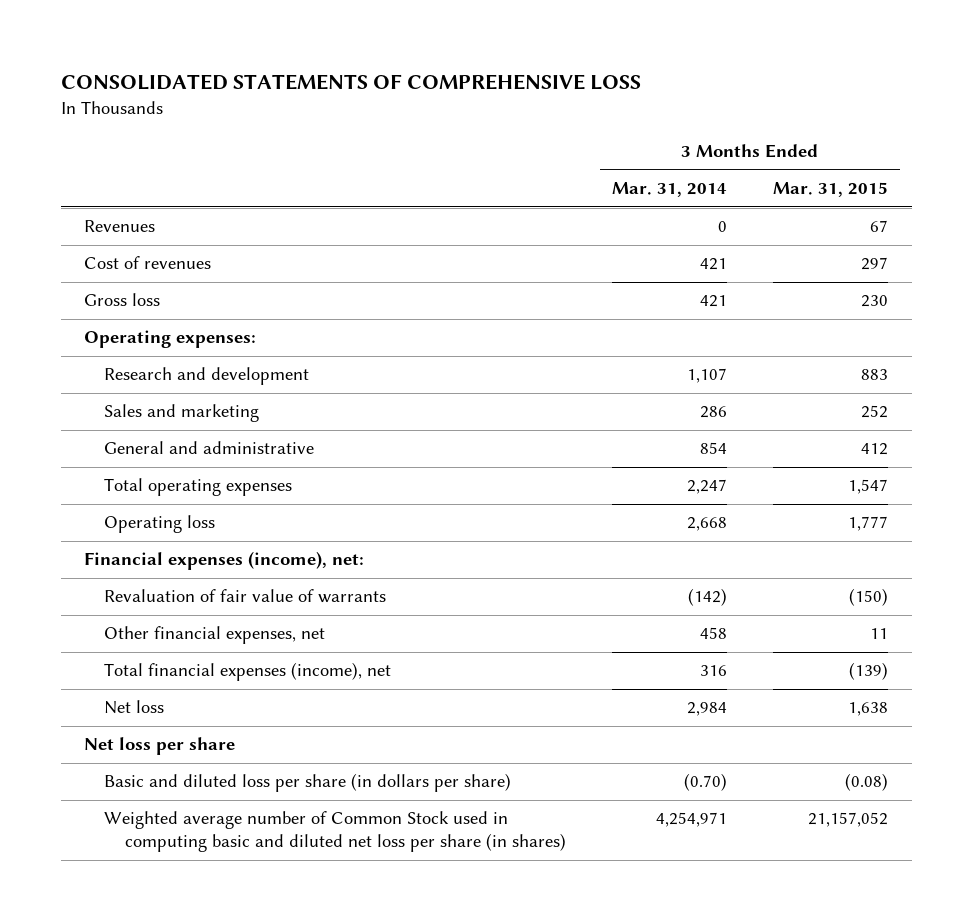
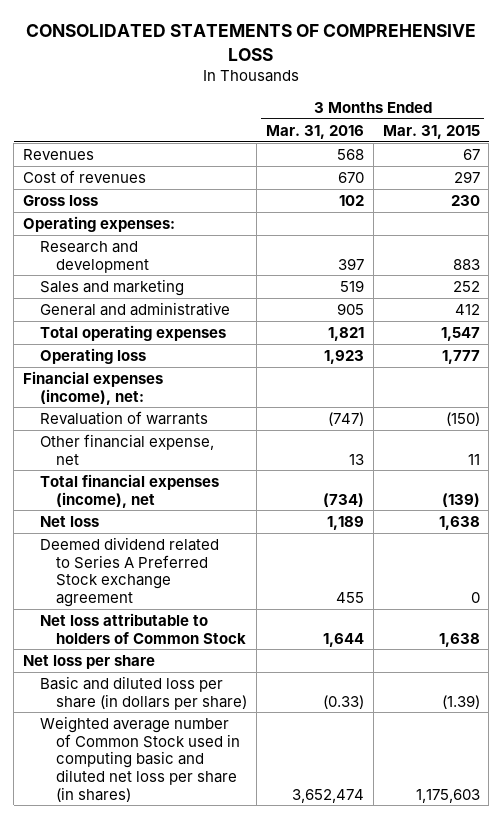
[611,182,727,198] Mar. 31, 2014 -> none
none -> [265,124,364,139] Mar. 31, 2016
[104,589,387,604] Revaluation of fair value of warrants -> [39,410,208,425] Revaluation of warrants
[104,626,326,645] Other financial expenses, net -> [39,433,214,465] Other financial expense, net
none -> [39,536,219,607] Deemed dividend related to Series A Preferred Stock exchange agreement
none -> [39,612,247,644] Net loss attributable to holders of Common Stock
[845,773,889,792] (0.08) -> [441,694,480,709] (1.39)
[808,812,889,828] 21,157,052 -> [415,788,480,803] 1,175,603

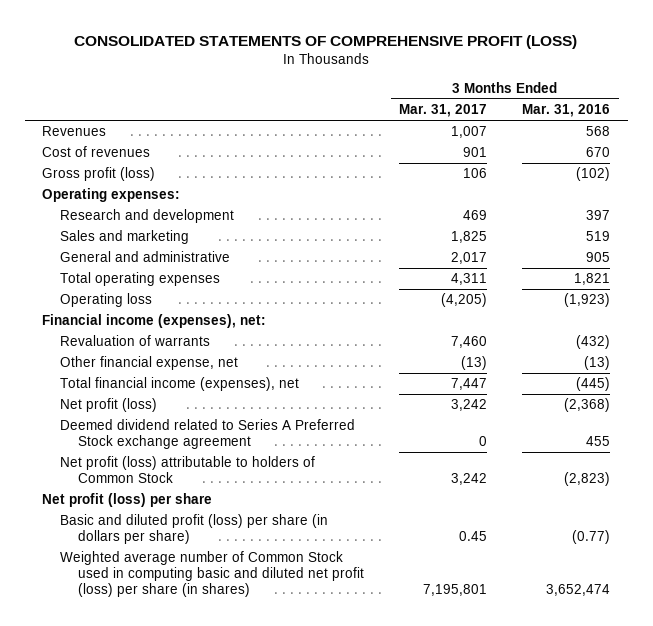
[26,24,477,61] CONSOLIDATED STATEMENTS OF COMPREHENSIVE LOSS -> [74,34,578,49] CONSOLIDATED STATEMENTS OF COMPREHENSIVE PROFIT (LOSS)
[382,124,480,139] Mar. 31, 2015 -> none
none -> [399,104,488,118] Mar. 31, 2017
[23,194,99,206] Gross loss -> [42,167,156,182] Gross profit (loss)
[338,194,364,206] 102 -> [576,167,611,182] (102)
[323,349,364,364] 1,923 -> [564,293,611,308] (1,923)
[23,370,164,405] Financial expenses (income), net: -> [42,314,267,329] Financial income (expenses), net:
[327,411,364,426] (747) -> [576,335,611,350] (432)
[348,453,364,465] 13 -> [584,356,611,371] (13)
[39,473,219,508] Total financial expenses (income), net -> [60,377,300,392] Total financial income (expenses), net
[322,492,364,507] (734) -> [576,377,611,392] (445)
[39,515,99,527] Net loss -> [60,398,158,413] Net profit (loss)
[326,515,364,530] 1,189 -> [564,398,611,413] (2,368)
[39,612,247,644] Net loss attributable to holders of Common Stock -> [60,456,316,484] Net profit (loss) attributable to holders of Common Stock
[322,632,364,647] 1,644 -> [564,472,611,487] (2,823)
[23,654,156,669] Net loss per share -> [42,493,213,508] Net profit (loss) per share
[39,675,248,710] Basic and diluted loss per share (in dollars per share) -> [60,514,329,545] Basic and diluted profit (loss) per share (in dollars per share)
[322,694,364,709] (0.33) -> [572,530,611,545] (0.77)
[39,715,241,802] Weighted average number of Common Stock used in computing basic and diluted net loss per share (in shares) -> [60,551,365,598] Weighted average number of Common Stock used in computing basic and diluted net profit (loss) per share (in shares)

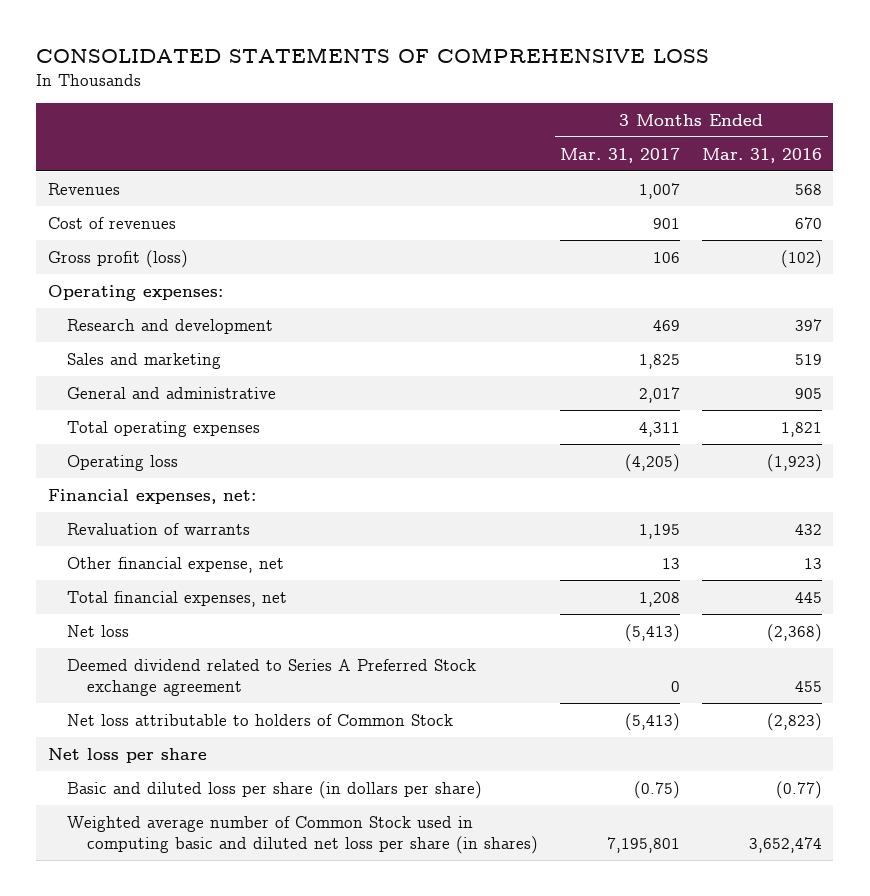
[74,34,578,49] CONSOLIDATED STATEMENTS OF COMPREHENSIVE PROFIT (LOSS) -> [36,46,710,63] CONSOLIDATED STATEMENTS OF COMPREHENSIVE LOSS
[42,314,267,329] Financial income (expenses), net: -> [47,488,256,504] Financial expenses, net:
[451,336,488,349] 7,460 -> [639,523,681,539] 1,195
[576,335,611,350] (432) -> [795,523,823,535] 432
[461,356,488,371] (13) -> [662,557,681,569] 13
[584,356,611,371] (13) -> [804,557,823,569] 13
[60,377,300,392] Total financial income (expenses), net -> [67,590,288,607] Total financial expenses, net
[451,378,488,391] 7,447 -> [639,591,681,607] 1,208
[576,377,611,392] (445) -> [795,591,823,603] 445
[60,398,158,413] Net profit (loss) -> [67,624,130,637] Net loss
[451,399,488,412] 3,242 -> [625,623,681,642] (5,413)
[60,456,316,484] Net profit (loss) attributable to holders of Common Stock -> [67,713,454,726] Net loss attributable to holders of Common Stock
[451,473,488,486] 3,242 -> [625,712,681,731] (5,413)
[42,493,213,508] Net profit (loss) per share -> [47,747,207,763] Net loss per share
[60,514,329,545] Basic and diluted profit (loss) per share (in dollars per share) -> [67,780,483,799] Basic and diluted loss per share (in dollars per share)
[459,531,488,542] 0.45 -> [634,780,681,799] (0.75)
[60,551,365,598] Weighted average number of Common Stock used in computing basic and diluted net profit (loss) per share (in shares) -> [67,815,539,854] Weighted average number of Common Stock used in computing basic and diluted net loss per share (in shares)

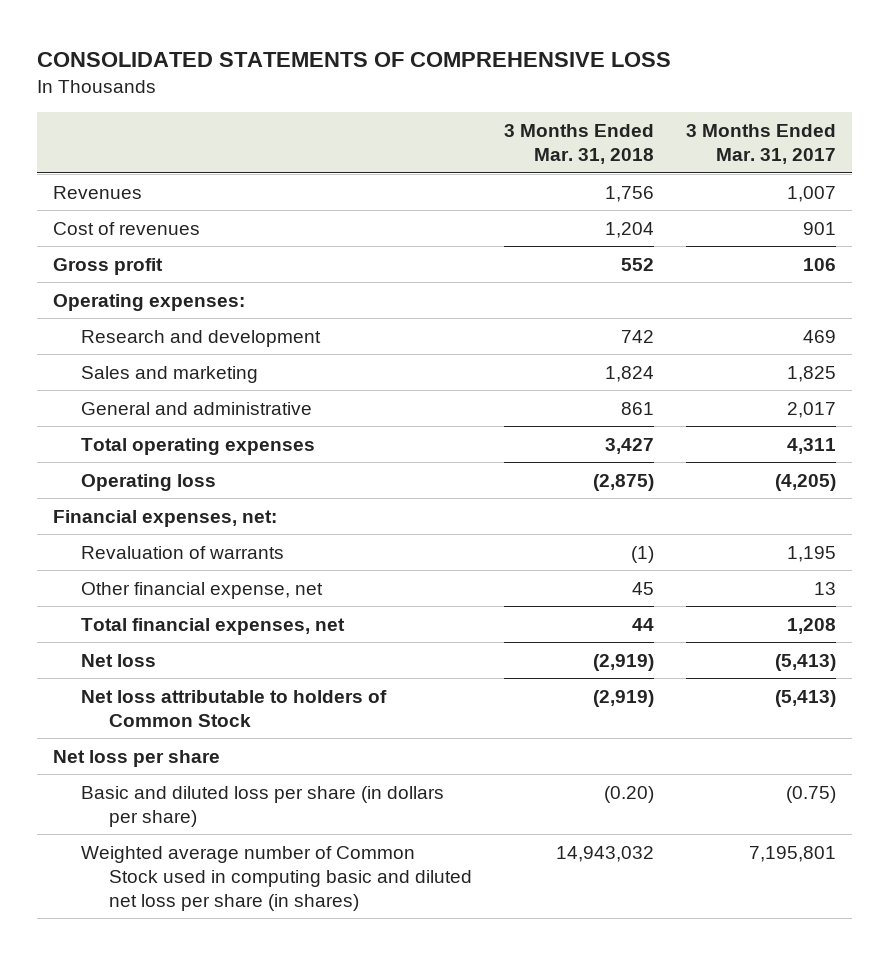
[702,147,823,163] Mar. 31, 2016 -> none
none -> [504,124,655,165] 3 Months Ended Mar. 31, 2018
[47,249,188,268] Gross profit (loss) -> [53,257,164,275] Gross profit
[67,658,477,696] Deemed dividend related to Series A Preferred Stock exchange agreement -> none

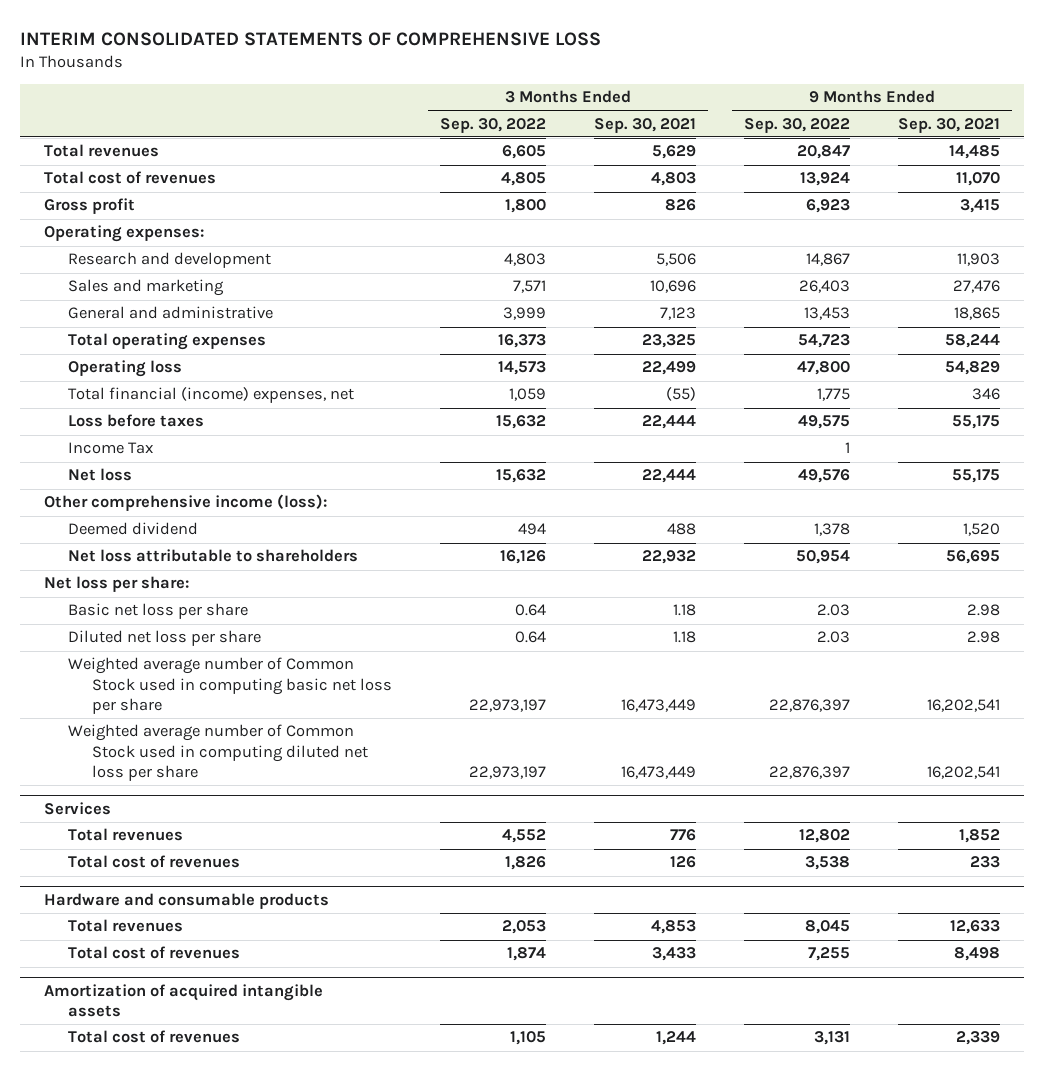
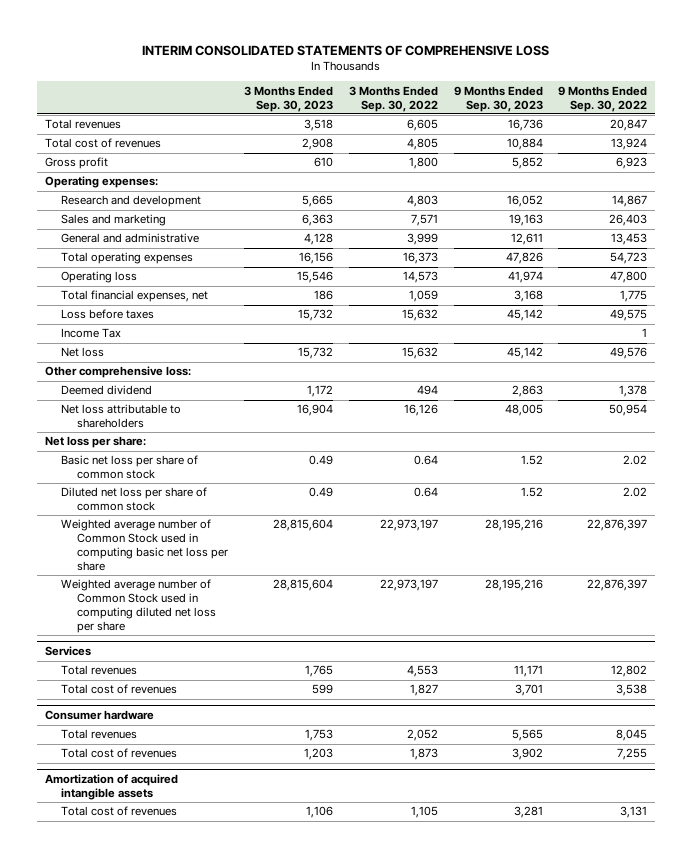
[594,117,697,133] Sep. 30, 2021 -> none
[897,117,1000,133] Sep. 30, 2021 -> none
none -> [243,85,333,112] 3 Months Ended Sep. 30, 2023
none -> [453,85,543,112] 9 Months Ended Sep. 30, 2023
[67,387,354,404] Total financial (income) expenses, net -> [61,290,209,303] Total financial expenses, net
[43,494,327,512] Other comprehensive income (loss): -> [45,366,192,379] Other comprehensive loss:
[67,603,248,620] Basic net loss per share -> [61,455,199,480] Basic net loss per share of common stock
[816,604,850,617] 2.03 -> [623,455,648,466] 2.02
[67,630,261,647] Diluted net loss per share -> [61,487,208,512] Diluted net loss per share of common stock
[816,631,850,644] 2.03 -> [623,487,648,498] 2.02
[502,829,547,844] 4,552 -> [406,665,438,678] 4,553
[505,856,547,871] 1,826 -> [409,684,438,697] 1,827
[43,892,329,909] Hardware and consumable products -> [45,710,155,721] Consumer hardware
[502,920,547,935] 2,053 -> [406,729,438,742] 2,052
[507,947,547,962] 1,874 -> [409,748,438,761] 1,873

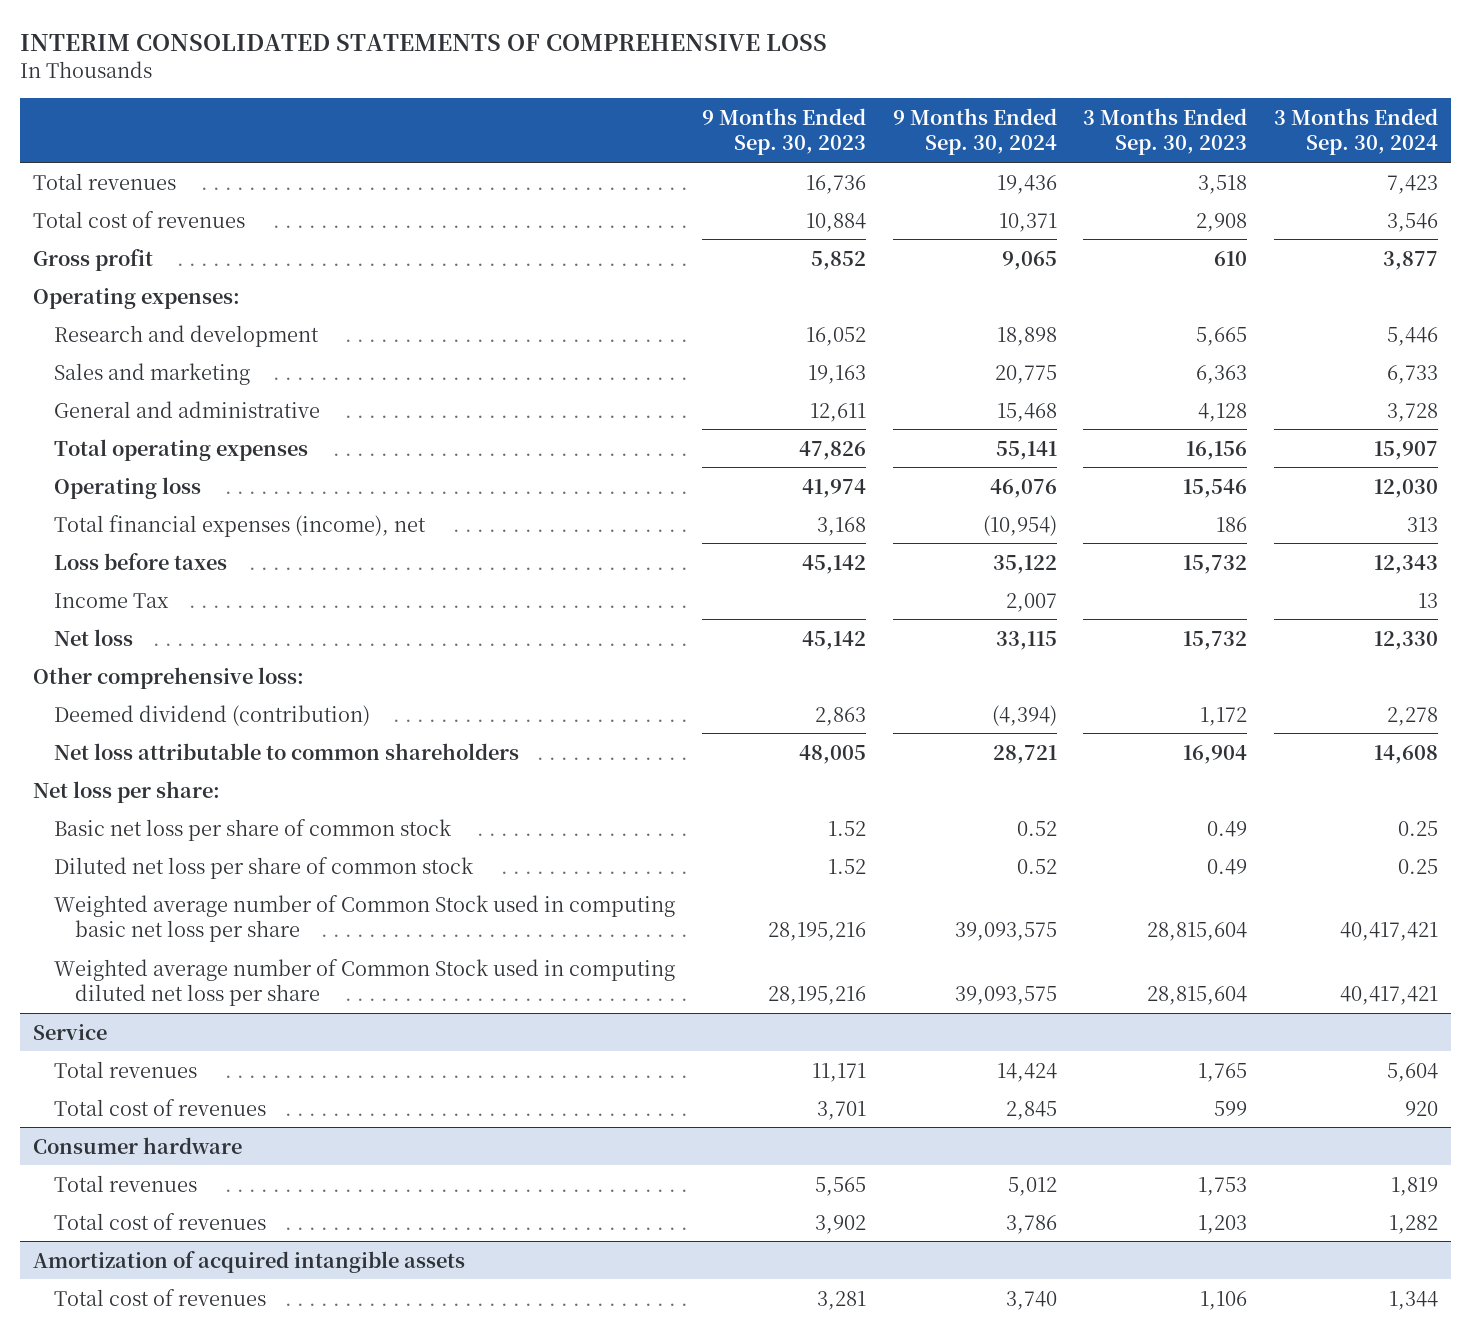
[348,85,438,112] 3 Months Ended Sep. 30, 2022 -> none
[558,85,648,112] 9 Months Ended Sep. 30, 2022 -> none
none -> [892,107,1057,156] 9 Months Ended Sep. 30, 2024
none -> [1273,107,1438,156] 3 Months Ended Sep. 30, 2024
[61,290,209,303] Total financial expenses, net -> [54,514,427,537] Total financial expenses (income), net
[61,385,153,396] Deemed dividend -> [54,704,371,726] Deemed dividend (contribution)
[61,404,182,429] Net loss attributable to shareholders -> [54,742,520,760] Net loss attributable to common shareholders
[45,646,92,657] Services -> [33,1023,108,1040] Service

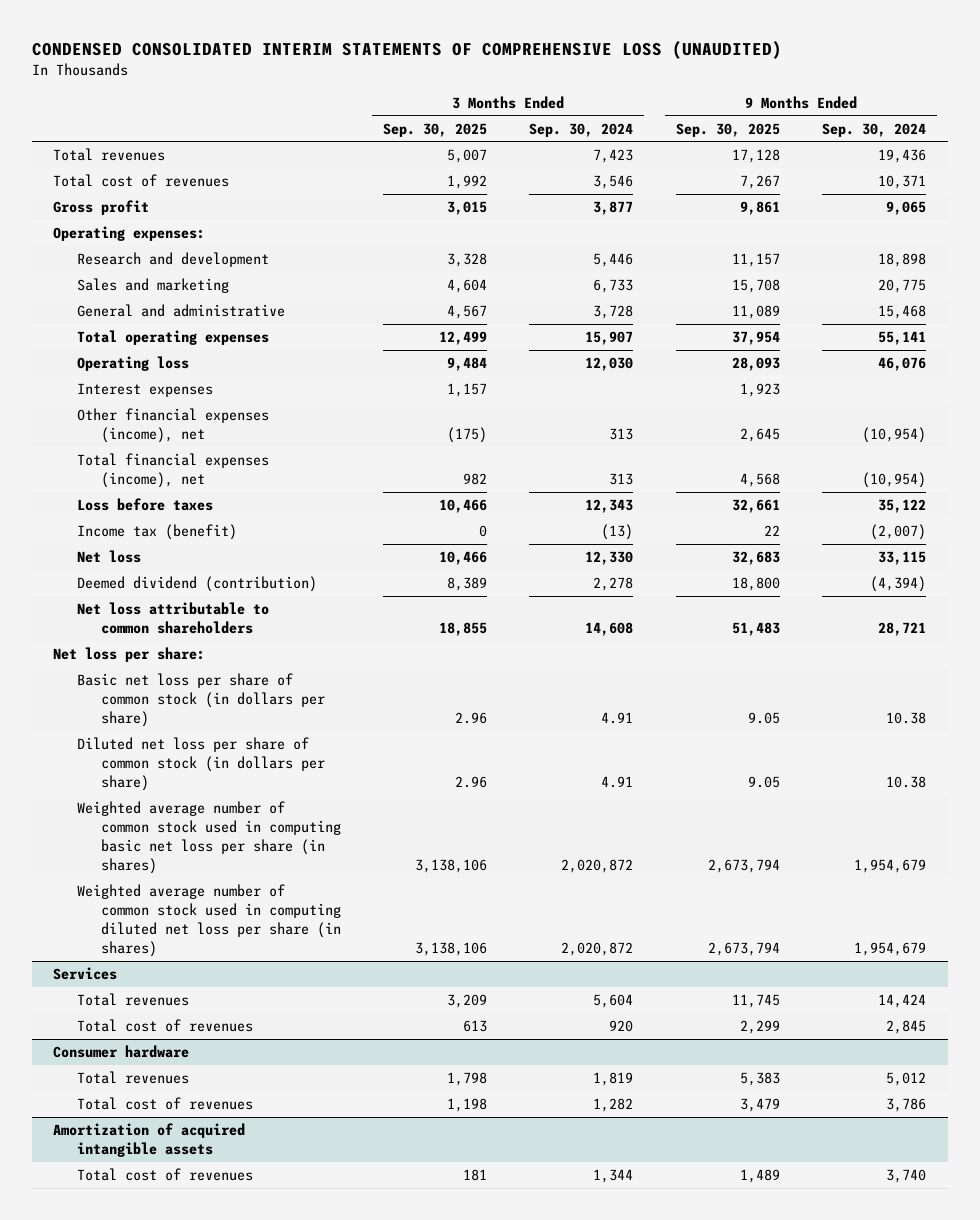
[19,33,827,51] INTERIM CONSOLIDATED STATEMENTS OF COMPREHENSIVE LOSS -> [32,41,783,60] CONDENSED CONSOLIDATED INTERIM STATEMENTS OF COMPREHENSIVE LOSS (UNAUDITED)
[701,107,866,156] 9 Months Ended Sep. 30, 2023 -> none
[1083,107,1248,156] 3 Months Ended Sep. 30, 2023 -> none
none -> [383,122,488,137] Sep. 30, 2025
none -> [675,122,780,137] Sep. 30, 2025
none -> [77,383,214,398] Interest expenses
none -> [77,408,270,444] Other financial expenses (income), net
[54,592,170,608] Income Tax -> [77,524,238,541] Income tax (benefit)
[1005,592,1057,612] 2,007 -> [870,524,927,541] (2,007)
[1417,592,1438,608] 13 -> [601,524,634,541] (13)
[33,666,305,689] Other comprehensive loss: -> none
[54,818,453,841] Basic net loss per share of common stock -> [77,673,325,728] Basic net loss per share of common stock (in dollars per share)
[1016,820,1057,836] 0.52 -> [886,712,927,725] 10.38
[1397,820,1438,836] 0.25 -> [601,712,634,725] 4.91
[54,856,475,879] Diluted net loss per share of common stock -> [77,737,325,792] Diluted net loss per share of common stock (in dollars per share)
[1016,858,1057,874] 0.52 -> [886,776,927,789] 10.38
[1397,858,1438,874] 0.25 -> [601,776,634,789] 4.91
[54,894,676,943] Weighted average number of Common Stock used in computing basic net loss per share -> [77,801,341,875] Weighted average number of common stock used in computing basic net loss per share (in shares)
[954,922,1057,942] 39,093,575 -> [854,859,927,874] 1,954,679
[1339,922,1438,942] 40,417,421 -> [561,859,634,874] 2,020,872
[54,958,676,1007] Weighted average number of Common Stock used in computing diluted net loss per share -> [77,884,341,958] Weighted average number of common stock used in computing diluted net loss per share (in shares)
[954,986,1057,1006] 39,093,575 -> [854,942,927,957] 1,954,679
[1339,986,1438,1006] 40,417,421 -> [561,942,634,957] 2,020,872
[33,1023,108,1040] Service -> [53,967,118,981] Services

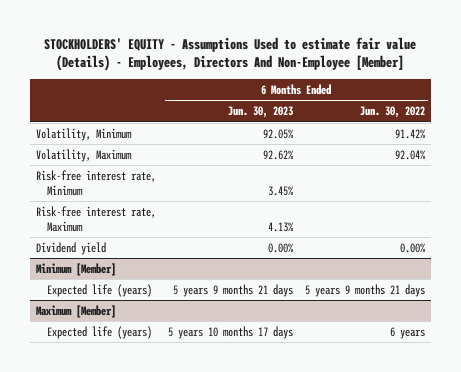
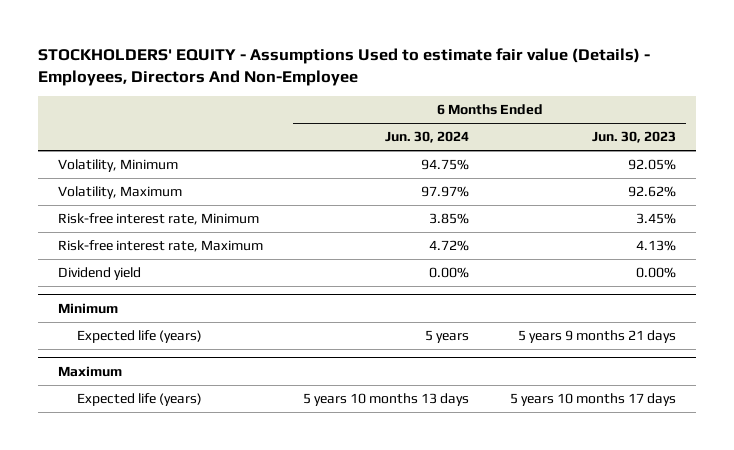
[44,36,417,72] STOCKHOLDERS' EQUITY - Assumptions Used to estimate fair value (Details) - Employees, Directors And Non-Employee [Member] -> [37,47,650,86] STOCKHOLDERS' EQUITY - Assumptions Used to estimate fair value (Details) - Employees, Directors And Non-Employee
[360,106,426,119] Jun. 30, 2022 -> none
none -> [385,131,470,144] Jun. 30, 2024
[35,262,116,276] Minimum [Member] -> [57,303,118,315] Minimum
[35,304,116,318] Maximum [Member] -> [57,366,122,378] Maximum

